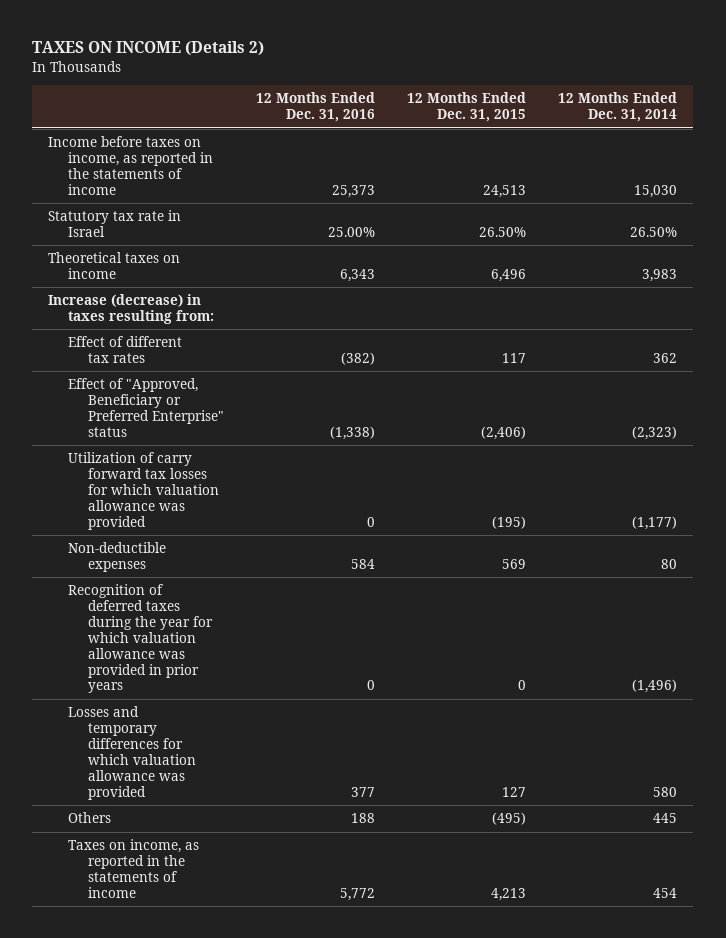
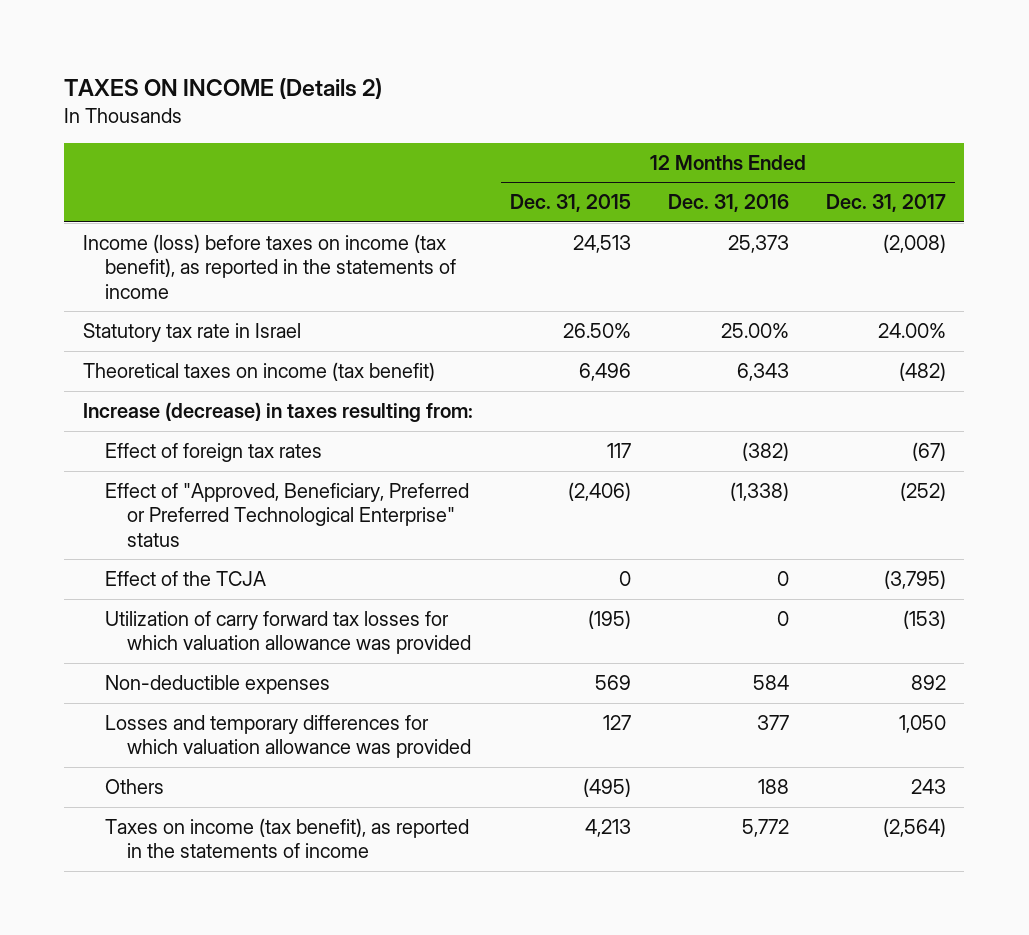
[558,92,678,123] 12 Months Ended Dec. 31, 2014 -> none
none -> [825,194,946,213] Dec. 31, 2017
[48,136,214,195] Income before taxes on income, as reported in the statements of income -> [82,234,457,299] Income (loss) before taxes on income (tax benefit), as reported in the statements of income
[48,252,181,280] Theoretical taxes on income -> [82,362,435,382] Theoretical taxes on income (tax benefit)
[68,336,183,364] Effect of different tax rates -> [105,443,323,463] Effect of foreign tax rates
[68,378,224,437] Effect of "Approved, Beneficiary or Preferred Enterprise" status -> [105,483,470,547] Effect of "Approved, Beneficiary, Preferred or Preferred Technological Enterprise" status
none -> [105,571,267,587] Effect of the TCJA
[68,584,213,694] Recognition of deferred taxes during the year for which valuation allowance was provided in prior years -> none
[68,839,200,898] Taxes on income, as reported in the statements of income -> [105,818,470,859] Taxes on income (tax benefit), as reported in the statements of income

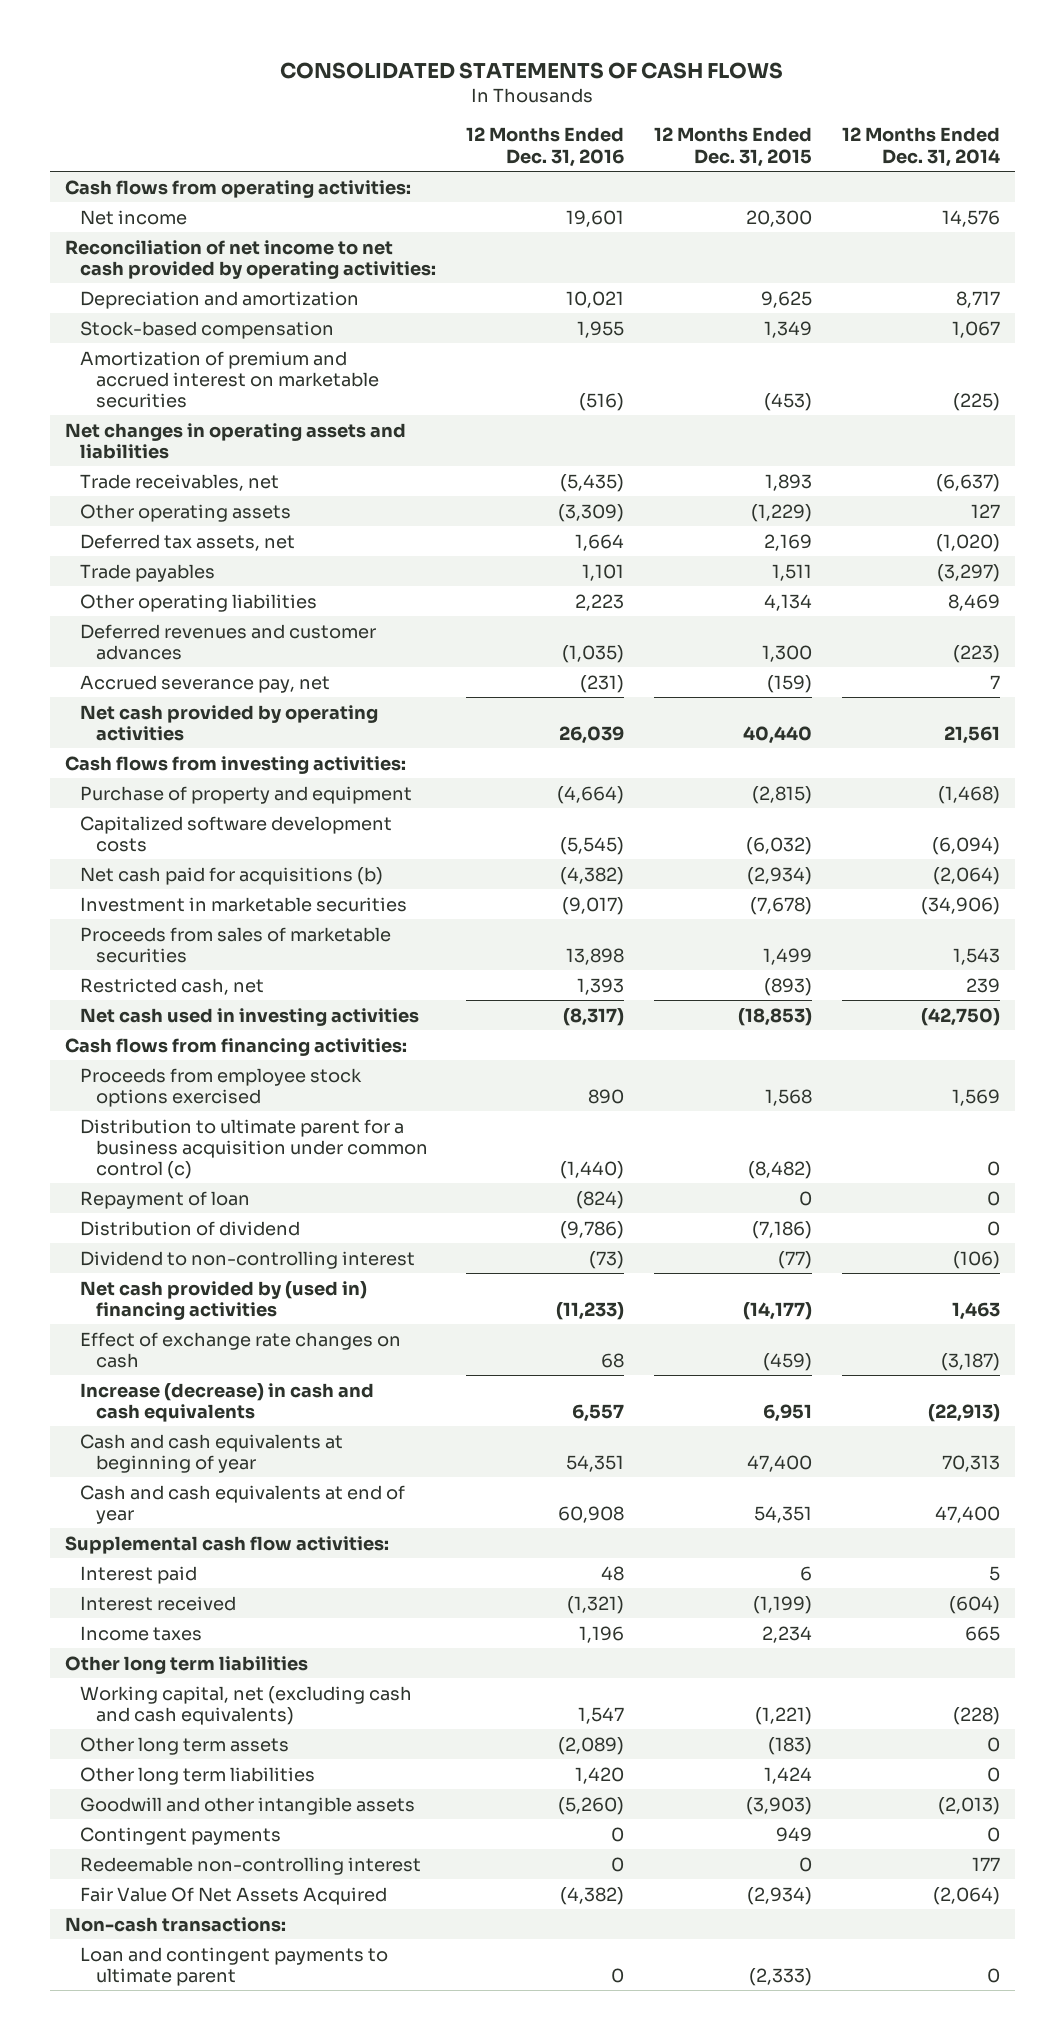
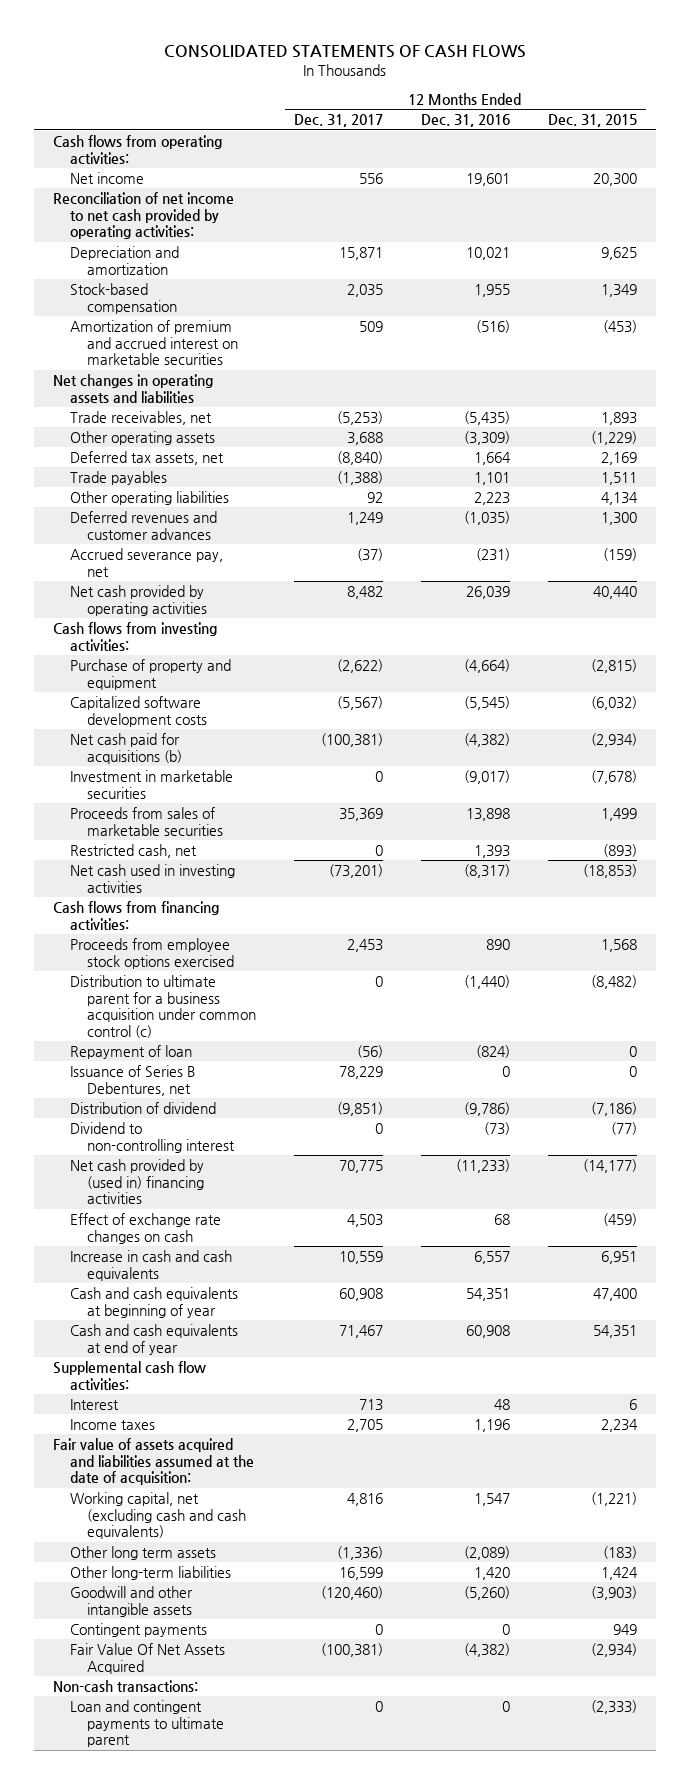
[841,127,1000,167] 12 Months Ended Dec. 31, 2014 -> none
none -> [294,114,384,128] Dec. 31, 2017
none -> [70,1065,196,1096] Issuance of Series B Debentures, net
[80,1382,375,1422] Increase (decrease) in cash and cash equivalents -> [70,1250,233,1281] Increase in cash and cash equivalents
[80,1595,237,1611] Interest received -> none
[80,1565,198,1584] Interest paid -> [70,1399,120,1411] Interest
[64,1655,308,1674] Other long term liabilities -> [52,1438,255,1486] Fair value of assets acquired and liabilities assumed at the date of acquisition:
[80,1766,316,1785] Other long term liabilities -> [70,1566,232,1581] Other long-term liabilities
[80,1856,422,1875] Redeemable non-controlling interest -> none

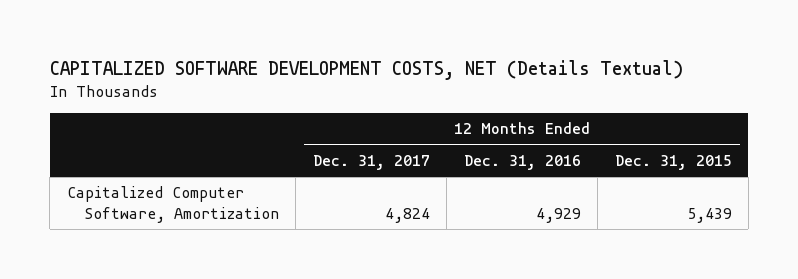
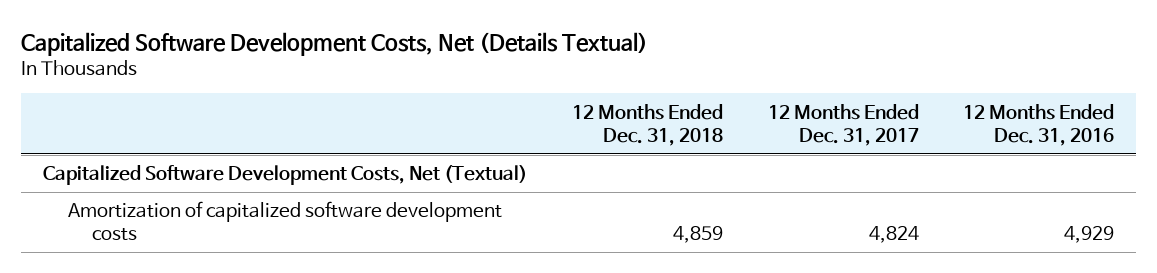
[49,59,683,80] CAPITALIZED SOFTWARE DEVELOPMENT COSTS, NET (Details Textual) -> [21,31,649,56] Capitalized Software Development Costs, Net (Details Textual)
[614,155,732,171] Dec. 31, 2015 -> none
none -> [571,103,723,146] 12 Months Ended Dec. 31, 2018
none -> [43,165,528,186] Capitalized Software Development Costs, Net (Textual)
[66,186,279,224] Capitalized Computer Software, Amortization -> [67,201,502,242] Amortization of capitalized software development costs

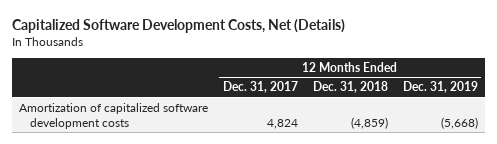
[21,31,649,56] Capitalized Software Development Costs, Net (Details Textual) -> [11,18,345,33] Capitalized Software Development Costs, Net (Details)
[963,103,1115,146] 12 Months Ended Dec. 31, 2016 -> none
none -> [402,81,478,94] Dec. 31, 2019
[43,165,528,186] Capitalized Software Development Costs, Net (Textual) -> none
[672,226,723,244] 4,859 -> [350,116,388,129] (4,859)

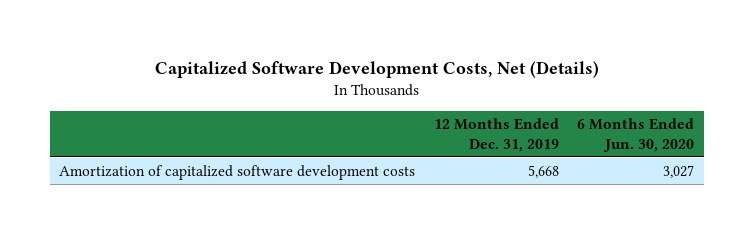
[222,81,298,94] Dec. 31, 2017 -> none
[312,81,388,94] Dec. 31, 2018 -> none
none -> [577,117,695,152] 6 Months Ended Jun. 30, 2020
[440,116,478,129] (5,668) -> [527,165,559,179] 5,668

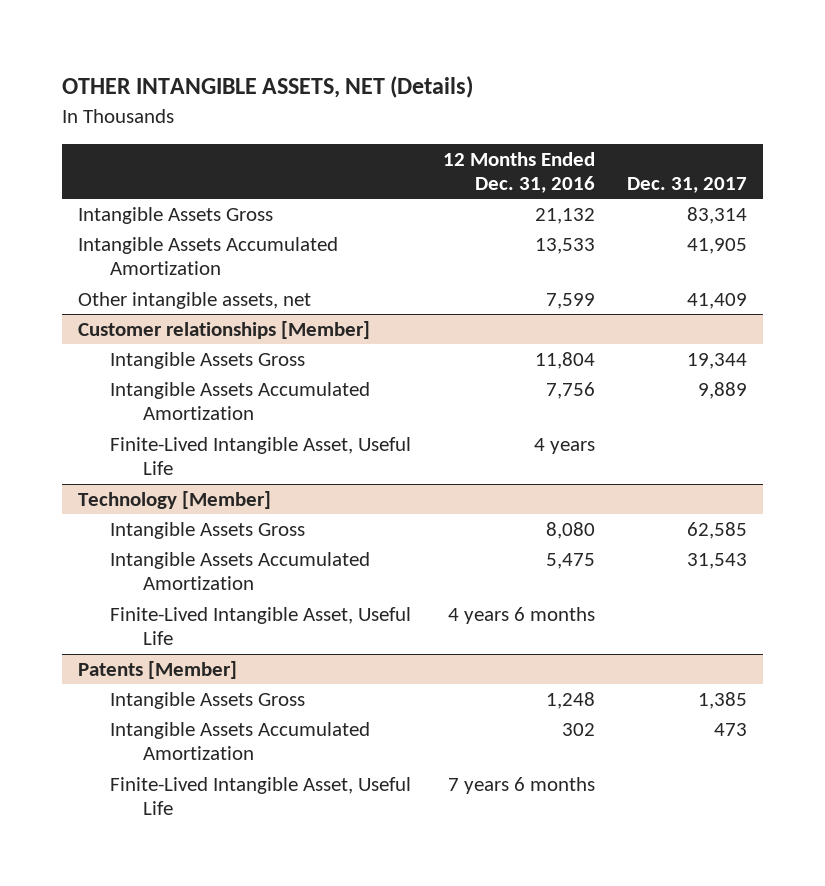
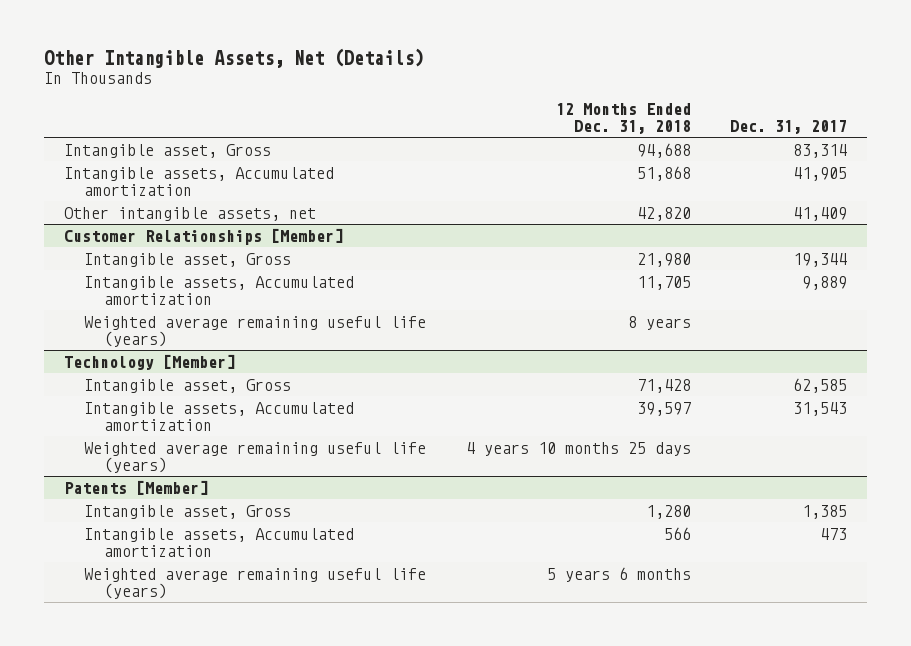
[61,76,473,99] OTHER INTANGIBLE ASSETS, NET (Details) -> [44,48,425,69] Other Intangible Assets, Net (Details)
[443,151,596,194] 12 Months Ended Dec. 31, 2016 -> none
none -> [555,102,691,134] 12 Months Ended Dec. 31, 2018
[77,206,273,224] Intangible Assets Gross -> [64,143,272,158] Intangible asset, Gross
[77,236,338,276] Intangible Assets Accumulated Amortization -> [64,166,335,196] Intangible assets, Accumulated amortization
[77,320,370,339] Customer relationships [Member] -> [64,227,344,245] Customer Relationships [Member]
[110,351,306,369] Intangible Assets Gross -> [83,252,291,267] Intangible asset, Gross
[110,381,371,421] Intangible Assets Accumulated Amortization -> [83,275,354,305] Intangible assets, Accumulated amortization
[110,436,412,476] Finite-Lived Intangible Asset, Useful Life -> [83,315,426,347] Weighted average remaining useful life (years)
[110,521,306,539] Intangible Assets Gross -> [83,378,291,393] Intangible asset, Gross
[110,551,371,591] Intangible Assets Accumulated Amortization -> [83,401,354,431] Intangible assets, Accumulated amortization
[110,606,412,646] Finite-Lived Intangible Asset, Useful Life -> [83,441,426,473] Weighted average remaining useful life (years)
[110,691,306,709] Intangible Assets Gross -> [83,504,291,519] Intangible asset, Gross
[110,721,371,761] Intangible Assets Accumulated Amortization -> [83,527,354,557] Intangible assets, Accumulated amortization
[110,776,412,816] Finite-Lived Intangible Asset, Useful Life -> [83,567,426,599] Weighted average remaining useful life (years)

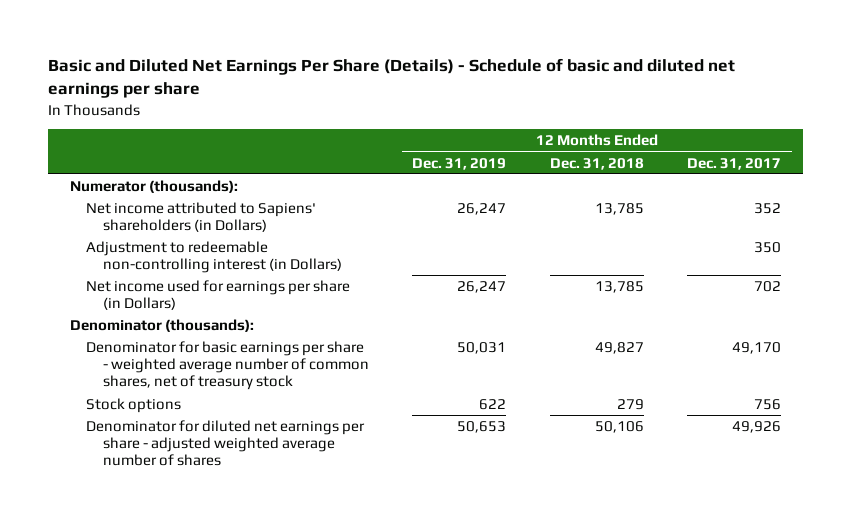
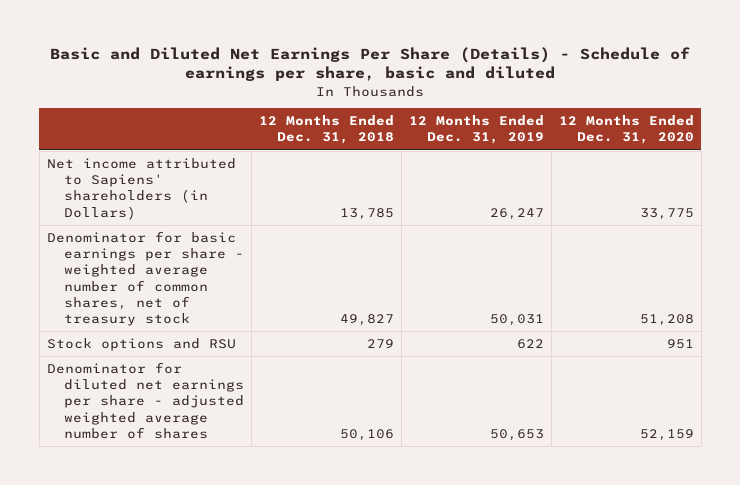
[47,58,735,99] Basic and Diluted Net Earnings Per Share (Details) - Schedule of basic and diluted net earnings per share -> [50,46,691,82] Basic and Diluted Net Earnings Per Share (Details) - Schedule of earnings per share, basic and diluted
[687,157,782,170] Dec. 31, 2017 -> none
none -> [558,115,694,145] 12 Months Ended Dec. 31, 2020
[69,179,238,193] Numerator (thousands): -> none
[86,240,343,274] Adjustment to redeemable non-controlling interest (in Dollars) -> none
[86,279,351,311] Net income used for earnings per share (in Dollars) -> none
[69,318,254,332] Denominator (thousands): -> none
[86,397,182,413] Stock options -> [46,338,236,352] Stock options and RSU

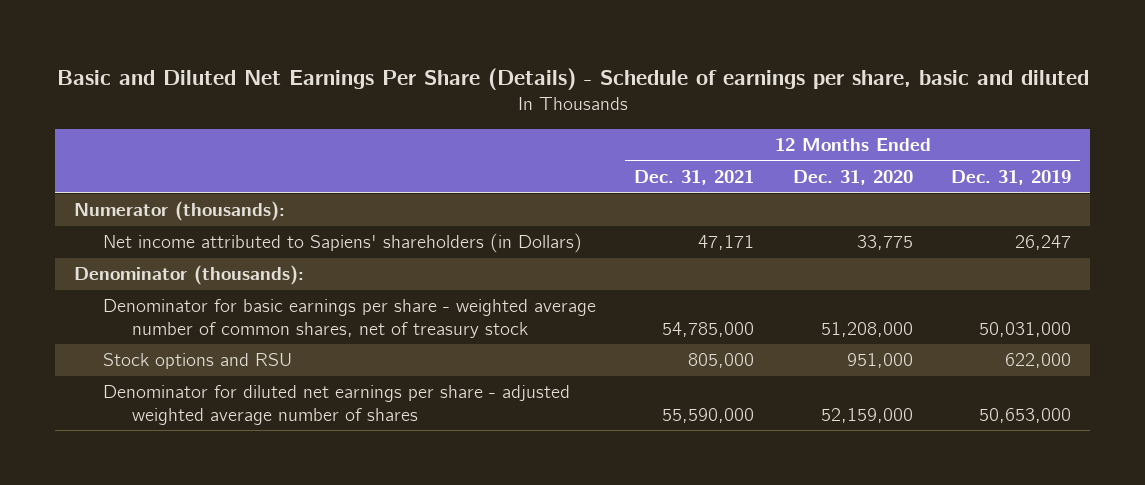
[258,115,394,145] 12 Months Ended Dec. 31, 2018 -> none
none -> [634,170,755,186] Dec. 31, 2021
none -> [74,201,286,222] Numerator (thousands):
none -> [74,265,305,286] Denominator (thousands):
[489,314,544,327] 50,031 -> [978,321,1071,337] 50,031,000
[639,314,694,327] 51,208 -> [820,321,913,337] 51,208,000
[516,339,544,350] 622 -> [1004,353,1071,369] 622,000
[666,339,694,350] 951 -> [846,353,913,369] 951,000
[489,428,544,441] 50,653 -> [978,407,1071,423] 50,653,000
[639,428,694,441] 52,159 -> [820,407,913,423] 52,159,000

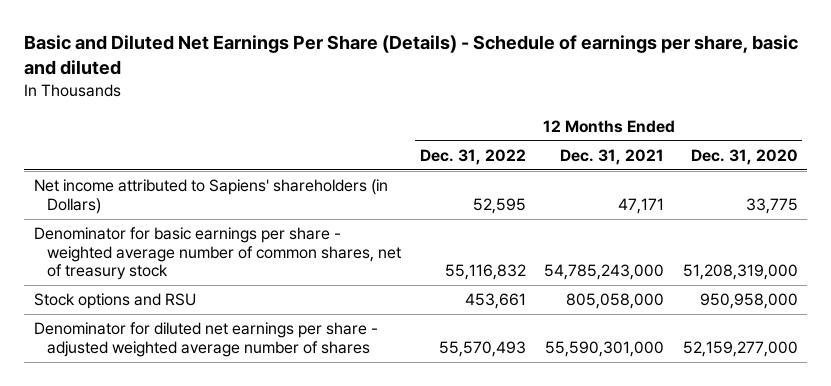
[950,170,1071,186] Dec. 31, 2019 -> none
none -> [419,149,526,166] Dec. 31, 2022
[74,201,286,222] Numerator (thousands): -> none
[74,265,305,286] Denominator (thousands): -> none
[662,321,755,337] 54,785,000 -> [544,264,665,281] 54,785,243,000
[820,321,913,337] 51,208,000 -> [682,264,798,281] 51,208,319,000
[688,353,755,369] 805,000 -> [566,293,665,310] 805,058,000
[846,353,913,369] 951,000 -> [699,293,798,310] 950,958,000
[662,407,755,423] 55,590,000 -> [545,340,665,357] 55,590,301,000
[820,407,913,423] 52,159,000 -> [682,340,798,357] 52,159,277,000

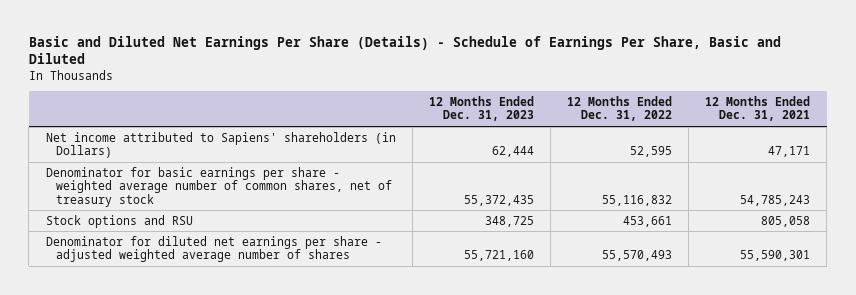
[24,35,799,76] Basic and Diluted Net Earnings Per Share (Details) - Schedule of earnings per share, basic and diluted -> [28,35,781,65] Basic and Diluted Net Earnings Per Share (Details) - Schedule of Earnings Per Share, Basic and Diluted
[690,149,798,166] Dec. 31, 2020 -> none
none -> [428,96,534,122] 12 Months Ended Dec. 31, 2023
[544,264,665,281] 54,785,243,000 -> [740,194,811,206] 54,785,243
[566,293,665,310] 805,058,000 -> [761,215,811,227] 805,058
[545,340,665,357] 55,590,301,000 -> [740,250,811,262] 55,590,301

